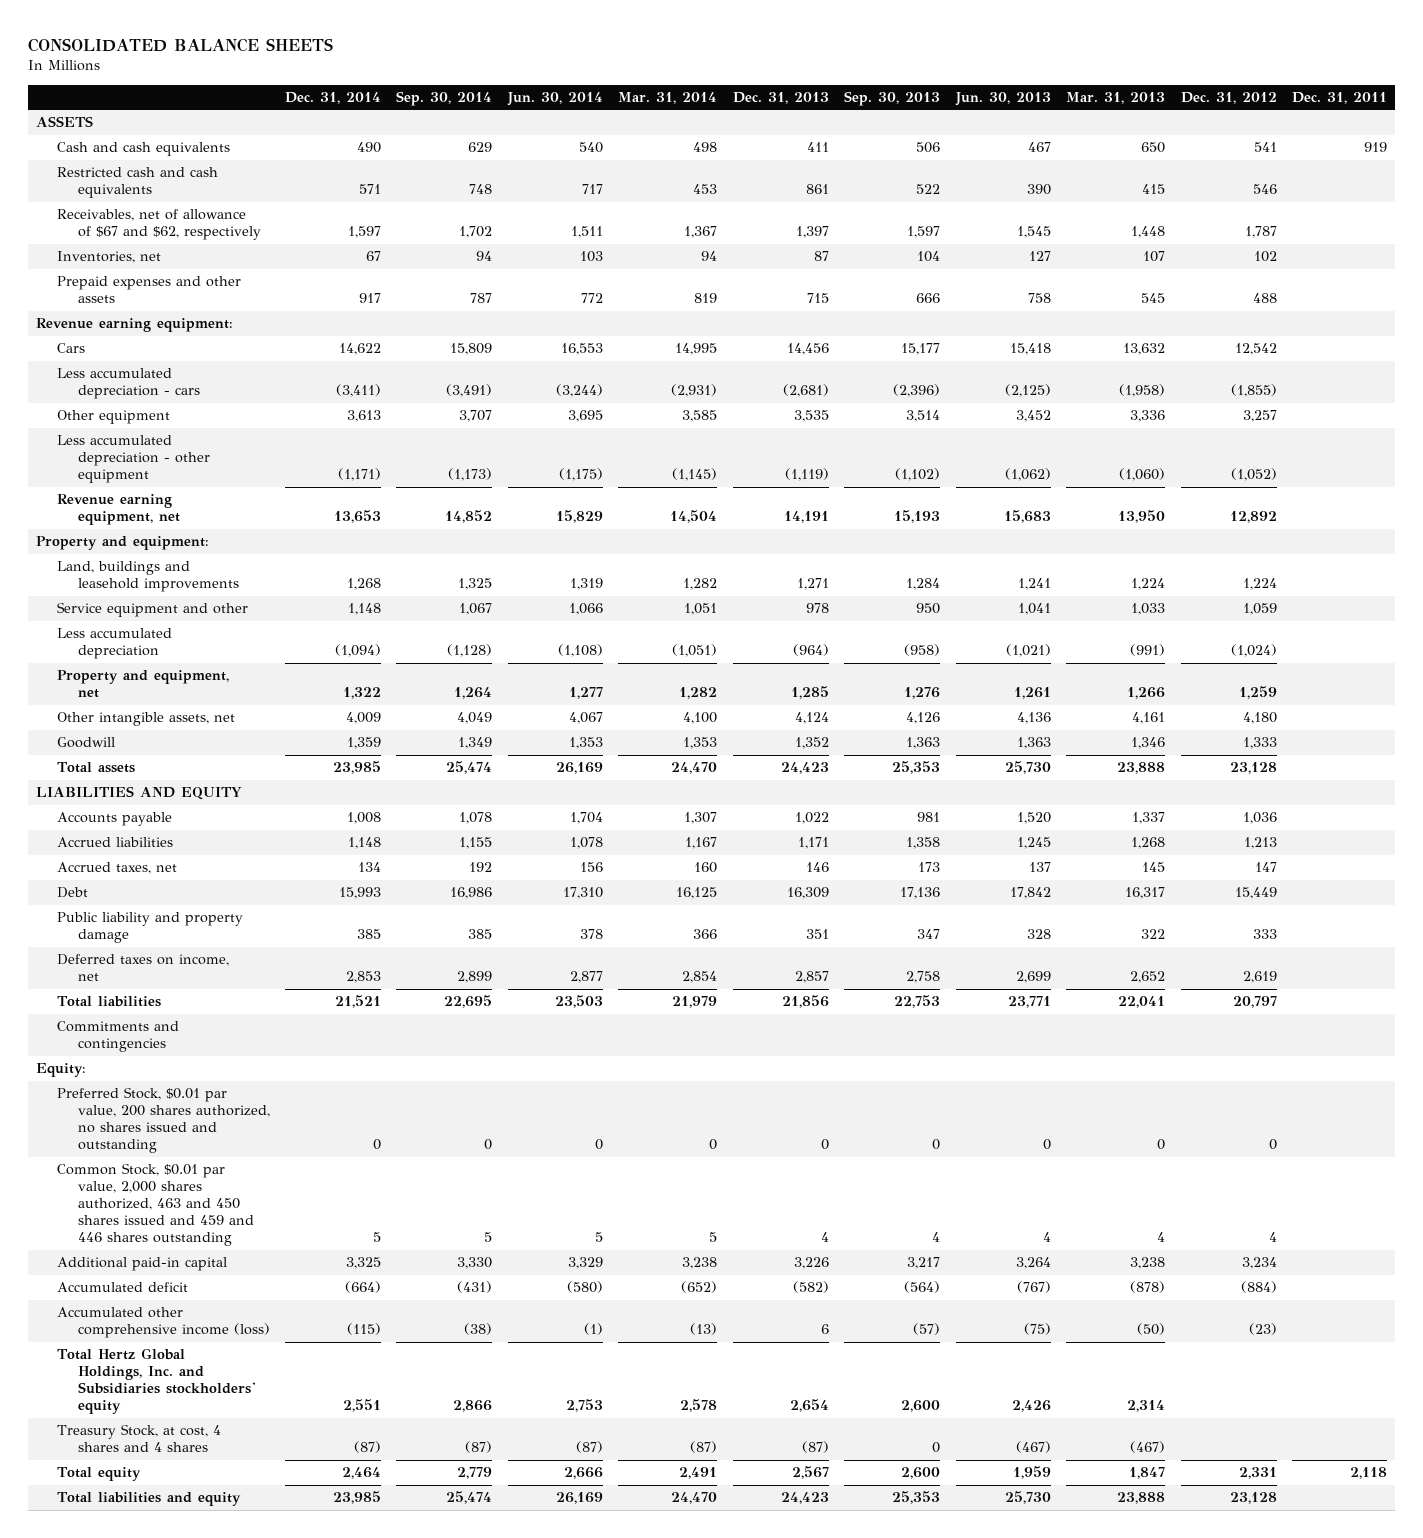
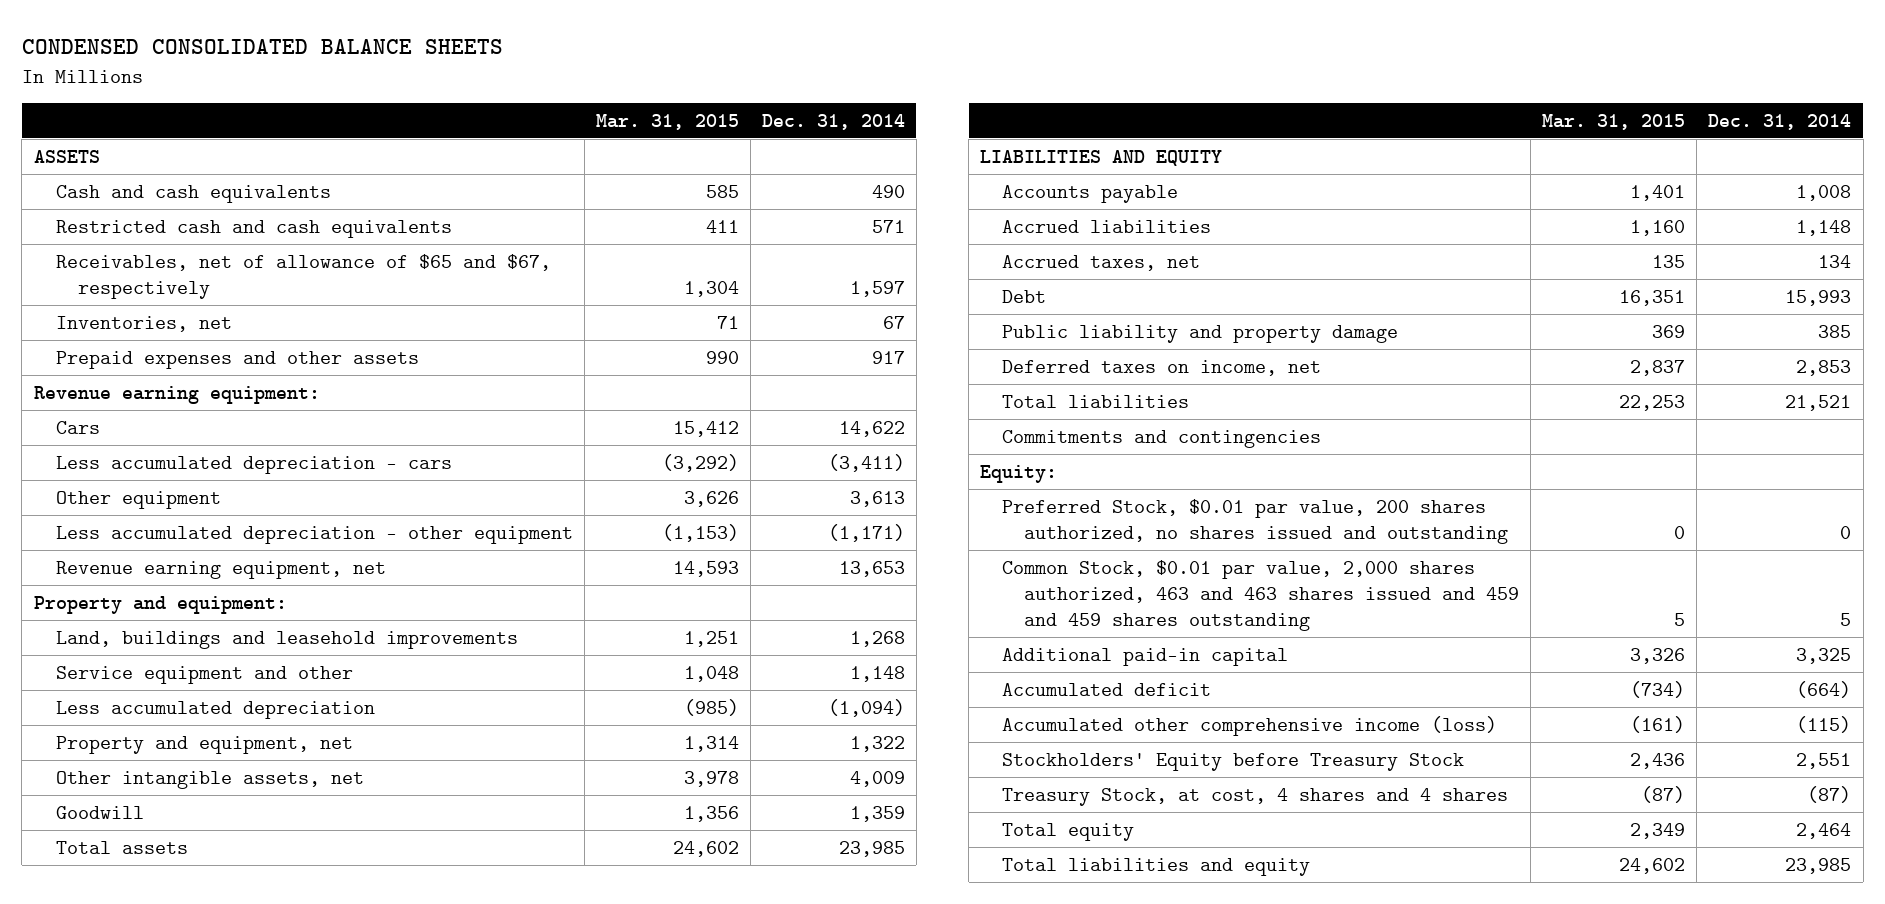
[28,37,334,52] CONSOLIDATED BALANCE SHEETS -> [21,39,503,55] CONDENSED CONSOLIDATED BALANCE SHEETS
[396,90,493,106] Sep. 30, 2014 -> none
[506,91,603,106] Jun. 30, 2014 -> none
[618,91,718,104] Mar. 31, 2014 -> none
[732,91,829,104] Dec. 31, 2013 -> none
[844,90,941,106] Sep. 30, 2013 -> none
[954,91,1051,106] Jun. 30, 2013 -> none
[1066,91,1166,104] Mar. 31, 2013 -> none
[1180,91,1277,104] Dec. 31, 2012 -> none
[1292,91,1388,104] Dec. 31, 2011 -> none
none -> [595,114,739,131] Mar. 31, 2015
[56,209,261,241] Receivables, net of allowance of $67 and $62, respectively -> [55,253,551,299] Receivables, net of allowance of $65 and $67, respectively
[56,1163,254,1247] Common Stock, $0.01 par value, 2,000 shares authorized, 463 and 450 shares issued and 459 and 446 shares outstanding -> [1002,559,1520,631] Common Stock, $0.01 par value, 2,000 shares authorized, 463 and 463 shares issued and 459 and 459 shares outstanding
[56,1348,256,1415] Total Hertz Global Holdings, Inc. and Subsidiaries stockholders' equity -> [1002,752,1465,771] Stockholders' Equity before Treasury Stock

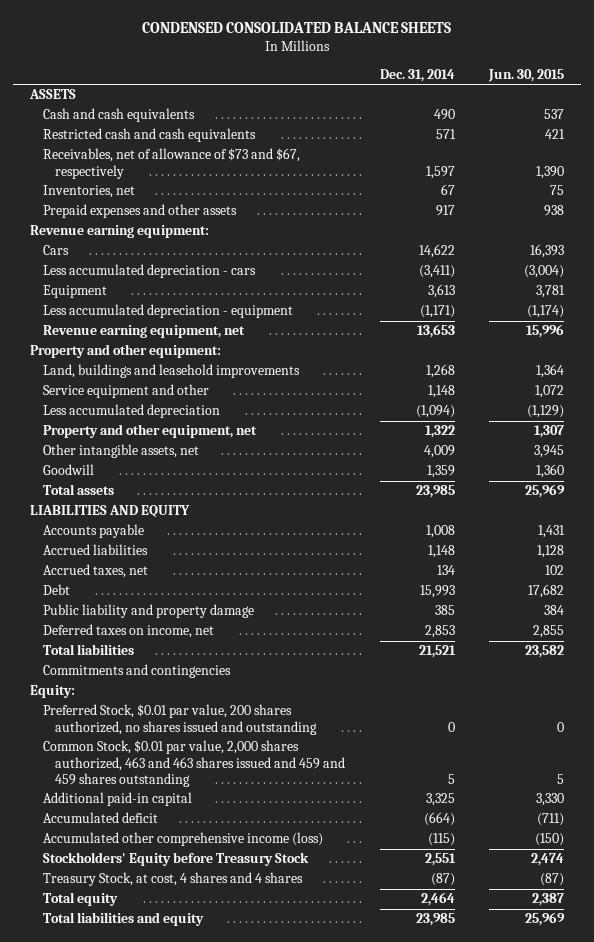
[595,114,739,131] Mar. 31, 2015 -> none
none -> [487,68,564,82] Jun. 30, 2015
[55,253,551,299] Receivables, net of allowance of $65 and $67, respectively -> [42,148,300,179] Receivables, net of allowance of $73 and $67, respectively
[55,490,221,509] Other equipment -> [42,285,107,299] Equipment
[55,525,573,544] Less accumulated depreciation - other equipment -> [42,304,293,319] Less accumulated depreciation - equipment
[33,595,287,614] Property and equipment: -> [29,344,221,359] Property and other equipment:
[55,735,353,754] Property and equipment, net -> [42,424,257,439] Property and other equipment, net

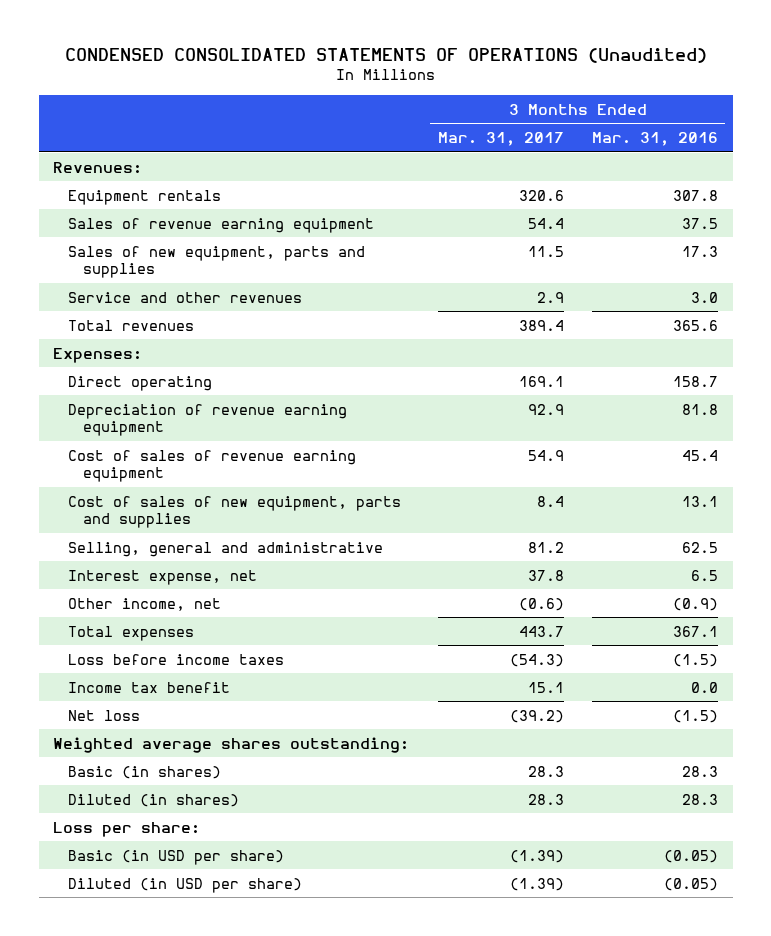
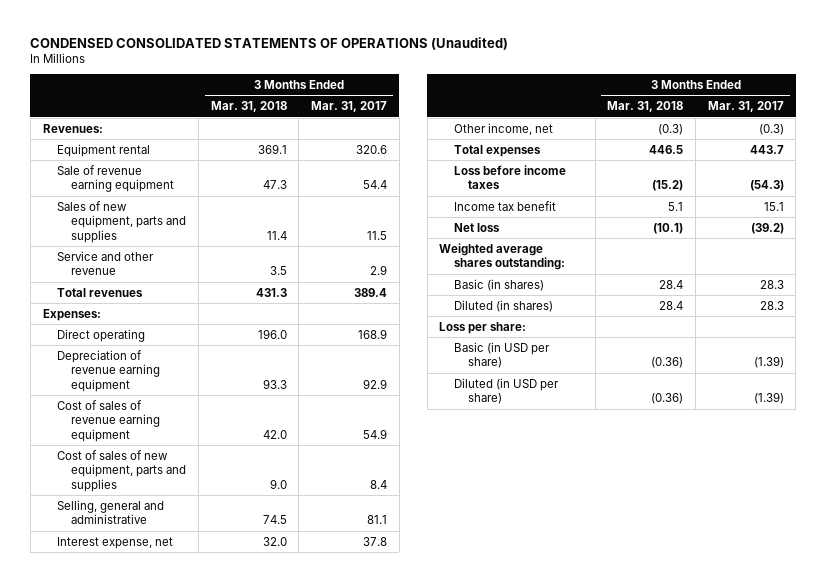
[592,131,719,146] Mar. 31, 2016 -> none
none -> [210,101,287,113] Mar. 31, 2018
[68,189,222,205] Equipment rentals -> [56,143,150,157] Equipment rental
[68,217,375,233] Sales of revenue earning equipment -> [56,164,175,193] Sale of revenue earning equipment
[68,291,303,303] Service and other revenues -> [56,250,154,276] Service and other revenue
[518,375,564,387] 169.1 -> [357,328,387,339] 168.9
[527,541,564,553] 81.2 -> [366,515,387,525] 81.1
[518,597,564,611] (0.6) -> [758,123,784,135] (0.3)

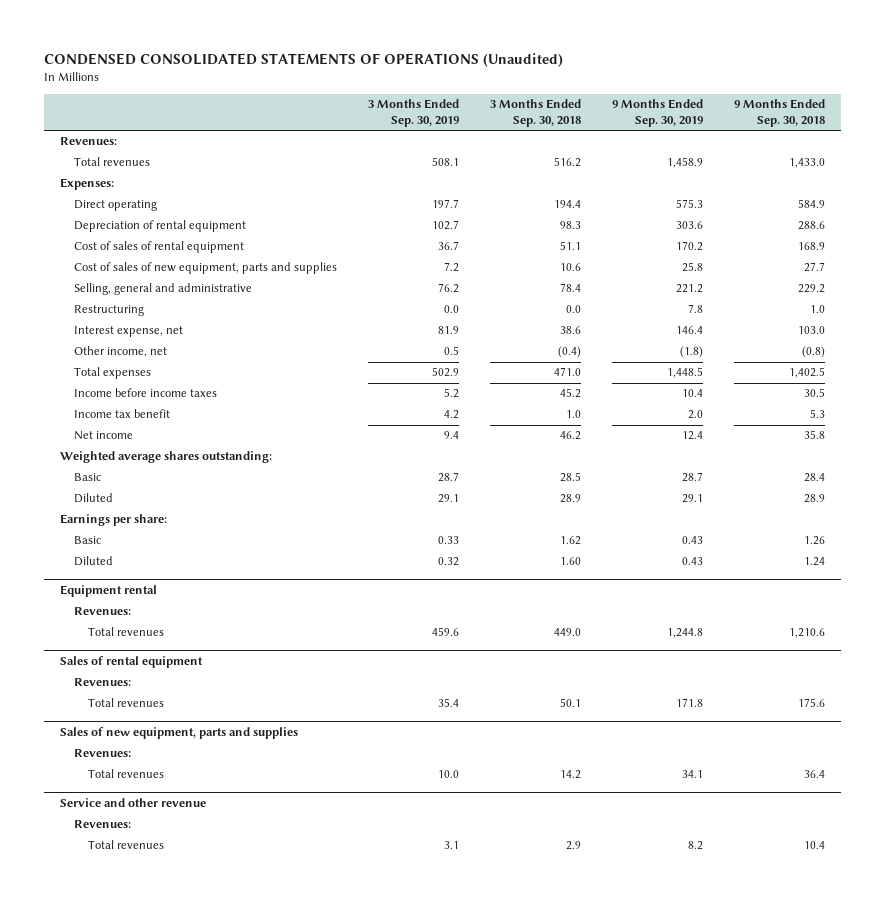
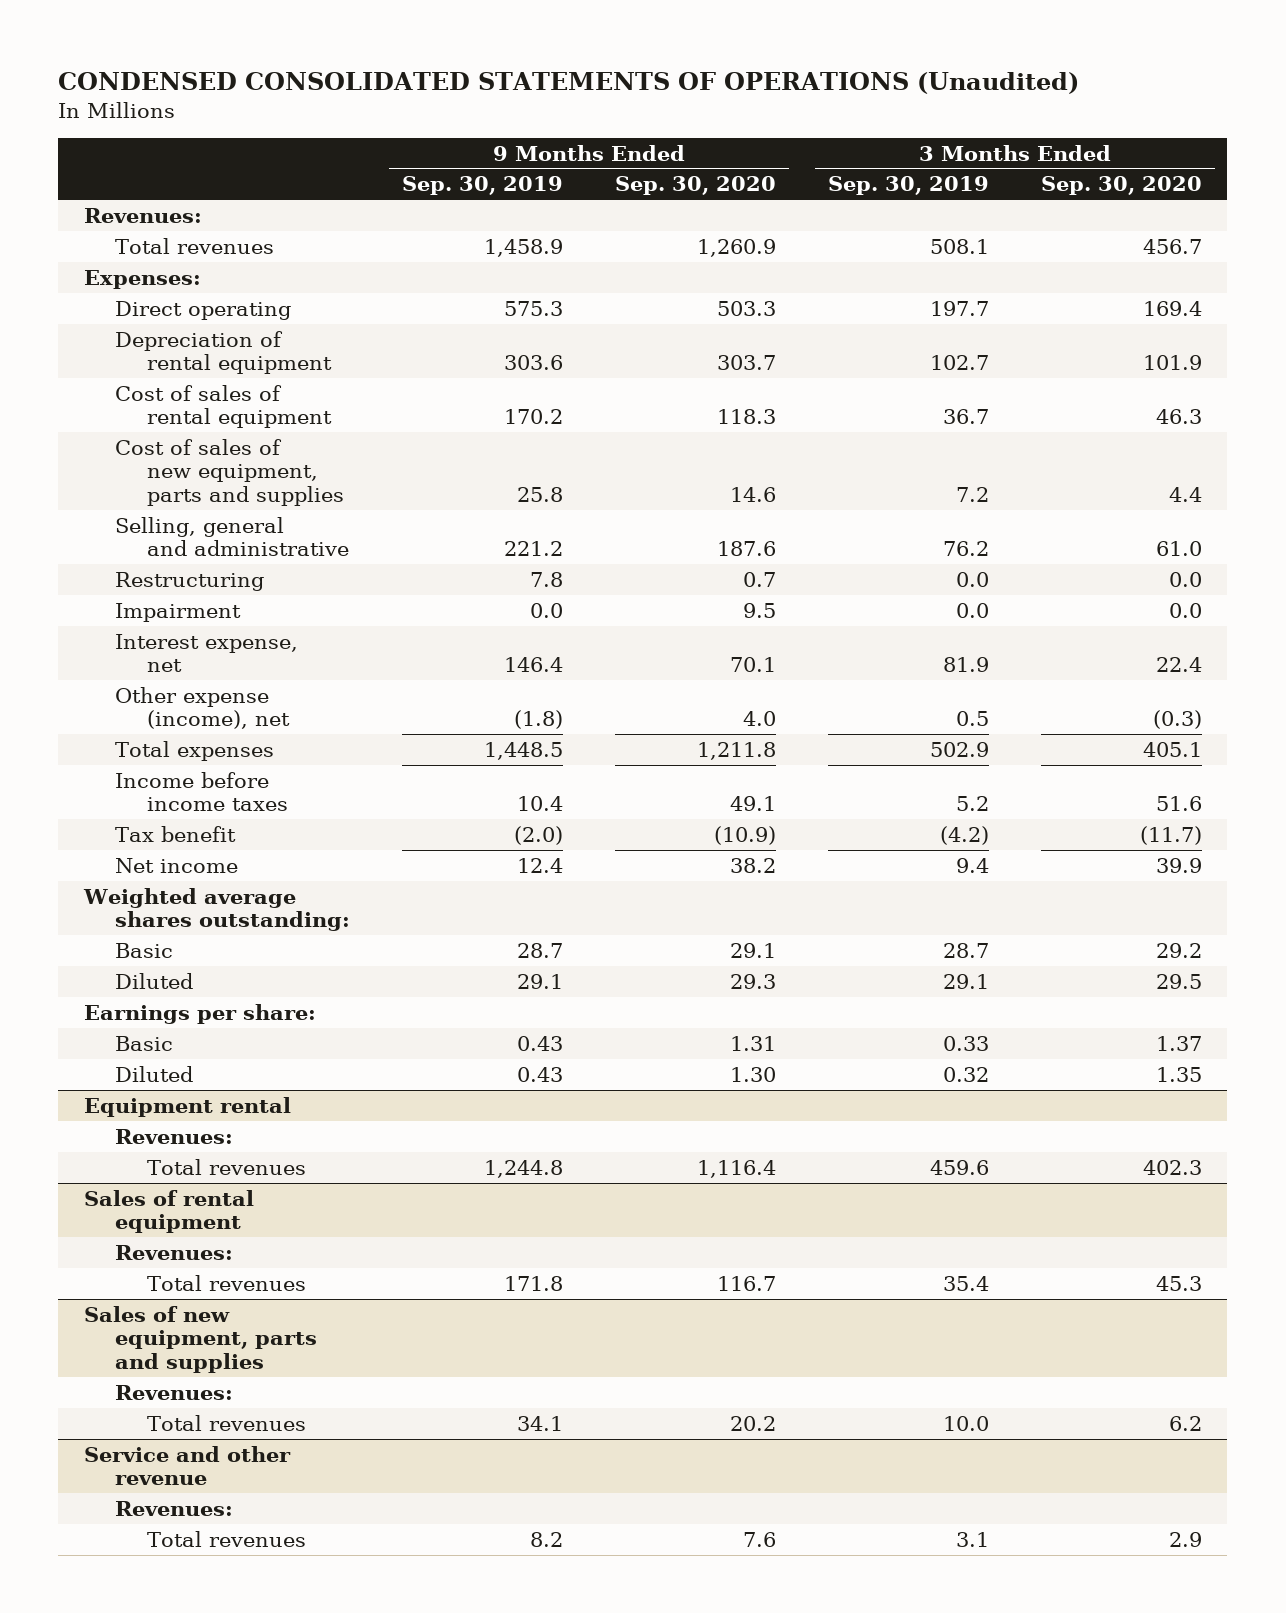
[490,99,582,128] 3 Months Ended Sep. 30, 2018 -> none
[734,99,826,128] 9 Months Ended Sep. 30, 2018 -> none
none -> [614,176,776,196] Sep. 30, 2020
none -> [1040,176,1202,196] Sep. 30, 2020
none -> [115,602,242,622] Impairment
[73,346,167,358] Other income, net -> [115,686,290,730] Other expense (income), net
[73,409,170,419] Income tax benefit -> [115,825,237,842] Tax benefit
[444,410,460,420] 4.2 -> [939,825,989,845] (4.2)
[688,410,704,420] 2.0 -> [514,825,564,845] (2.0)

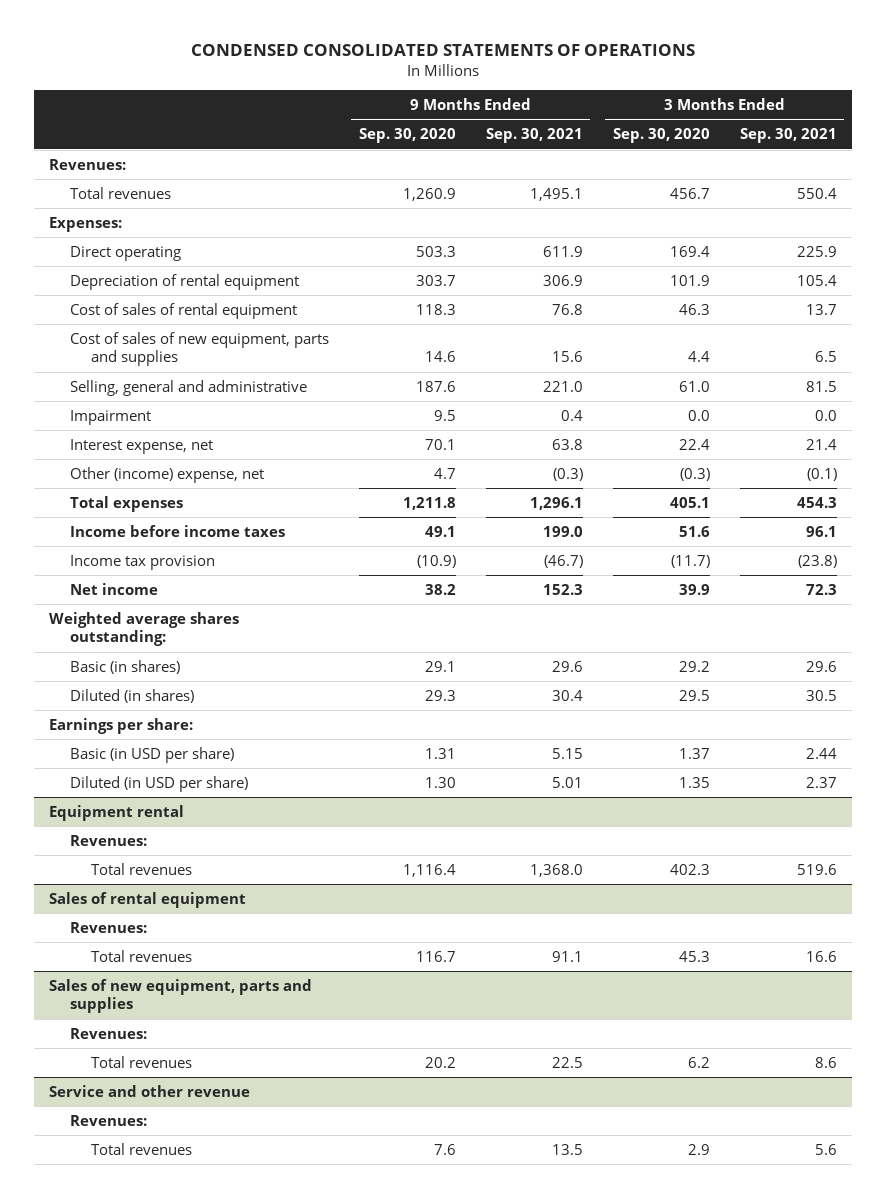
[58,72,1080,95] CONDENSED CONSOLIDATED STATEMENTS OF OPERATIONS (Unaudited) -> [190,44,695,57] CONDENSED CONSOLIDATED STATEMENTS OF OPERATIONS
[402,176,564,196] Sep. 30, 2019 -> none
[827,176,989,196] Sep. 30, 2019 -> none
none -> [485,127,583,143] Sep. 30, 2021
none -> [739,127,837,143] Sep. 30, 2021
[115,571,265,591] Restructuring -> none
[115,686,290,730] Other expense (income), net -> [69,466,264,483] Other (income) expense, net
[742,711,776,727] 4.0 -> [433,467,456,479] 4.7
[115,825,237,842] Tax benefit -> [69,554,215,570] Income tax provision
[115,942,174,958] Basic -> [69,659,180,674] Basic (in shares)
[115,972,194,989] Diluted -> [69,688,194,703] Diluted (in shares)
[115,1035,174,1051] Basic -> [69,746,234,763] Basic (in USD per share)
[115,1065,194,1082] Diluted -> [69,775,248,792] Diluted (in USD per share)

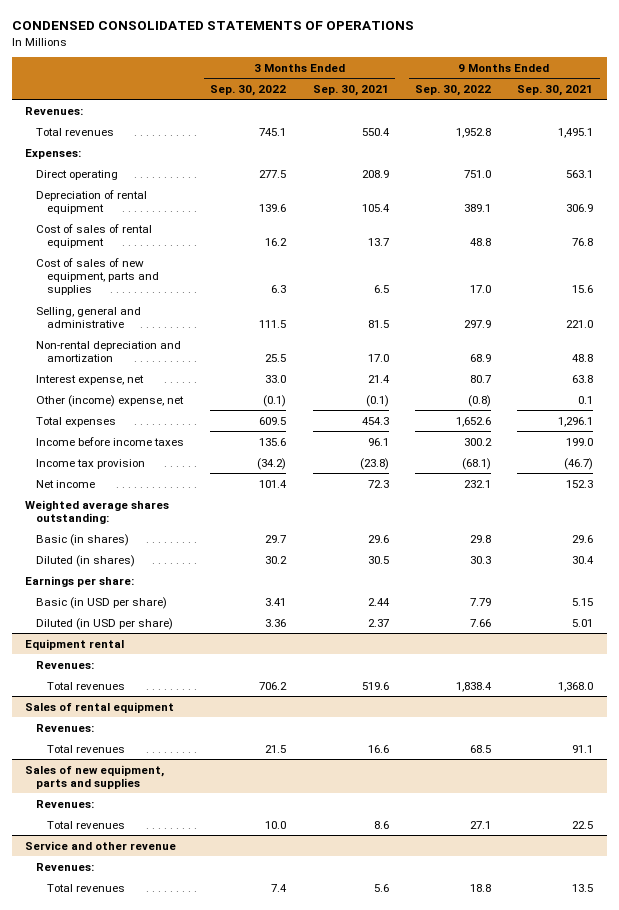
[358,127,456,143] Sep. 30, 2020 -> none
[612,127,710,143] Sep. 30, 2020 -> none
none -> [210,85,287,97] Sep. 30, 2022
none -> [415,85,492,97] Sep. 30, 2022
[542,245,583,257] 611.9 -> [566,169,594,178] 563.1
[796,245,837,257] 225.9 -> [361,169,389,178] 208.9
[69,409,151,425] Impairment -> none
none -> [36,340,182,362] Non-rental depreciation and amortization
[552,467,583,481] (0.3) -> [578,395,594,404] 0.1

